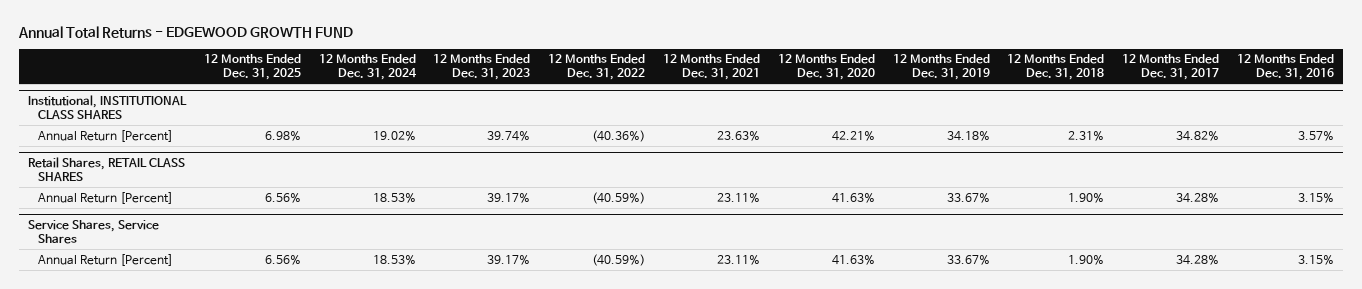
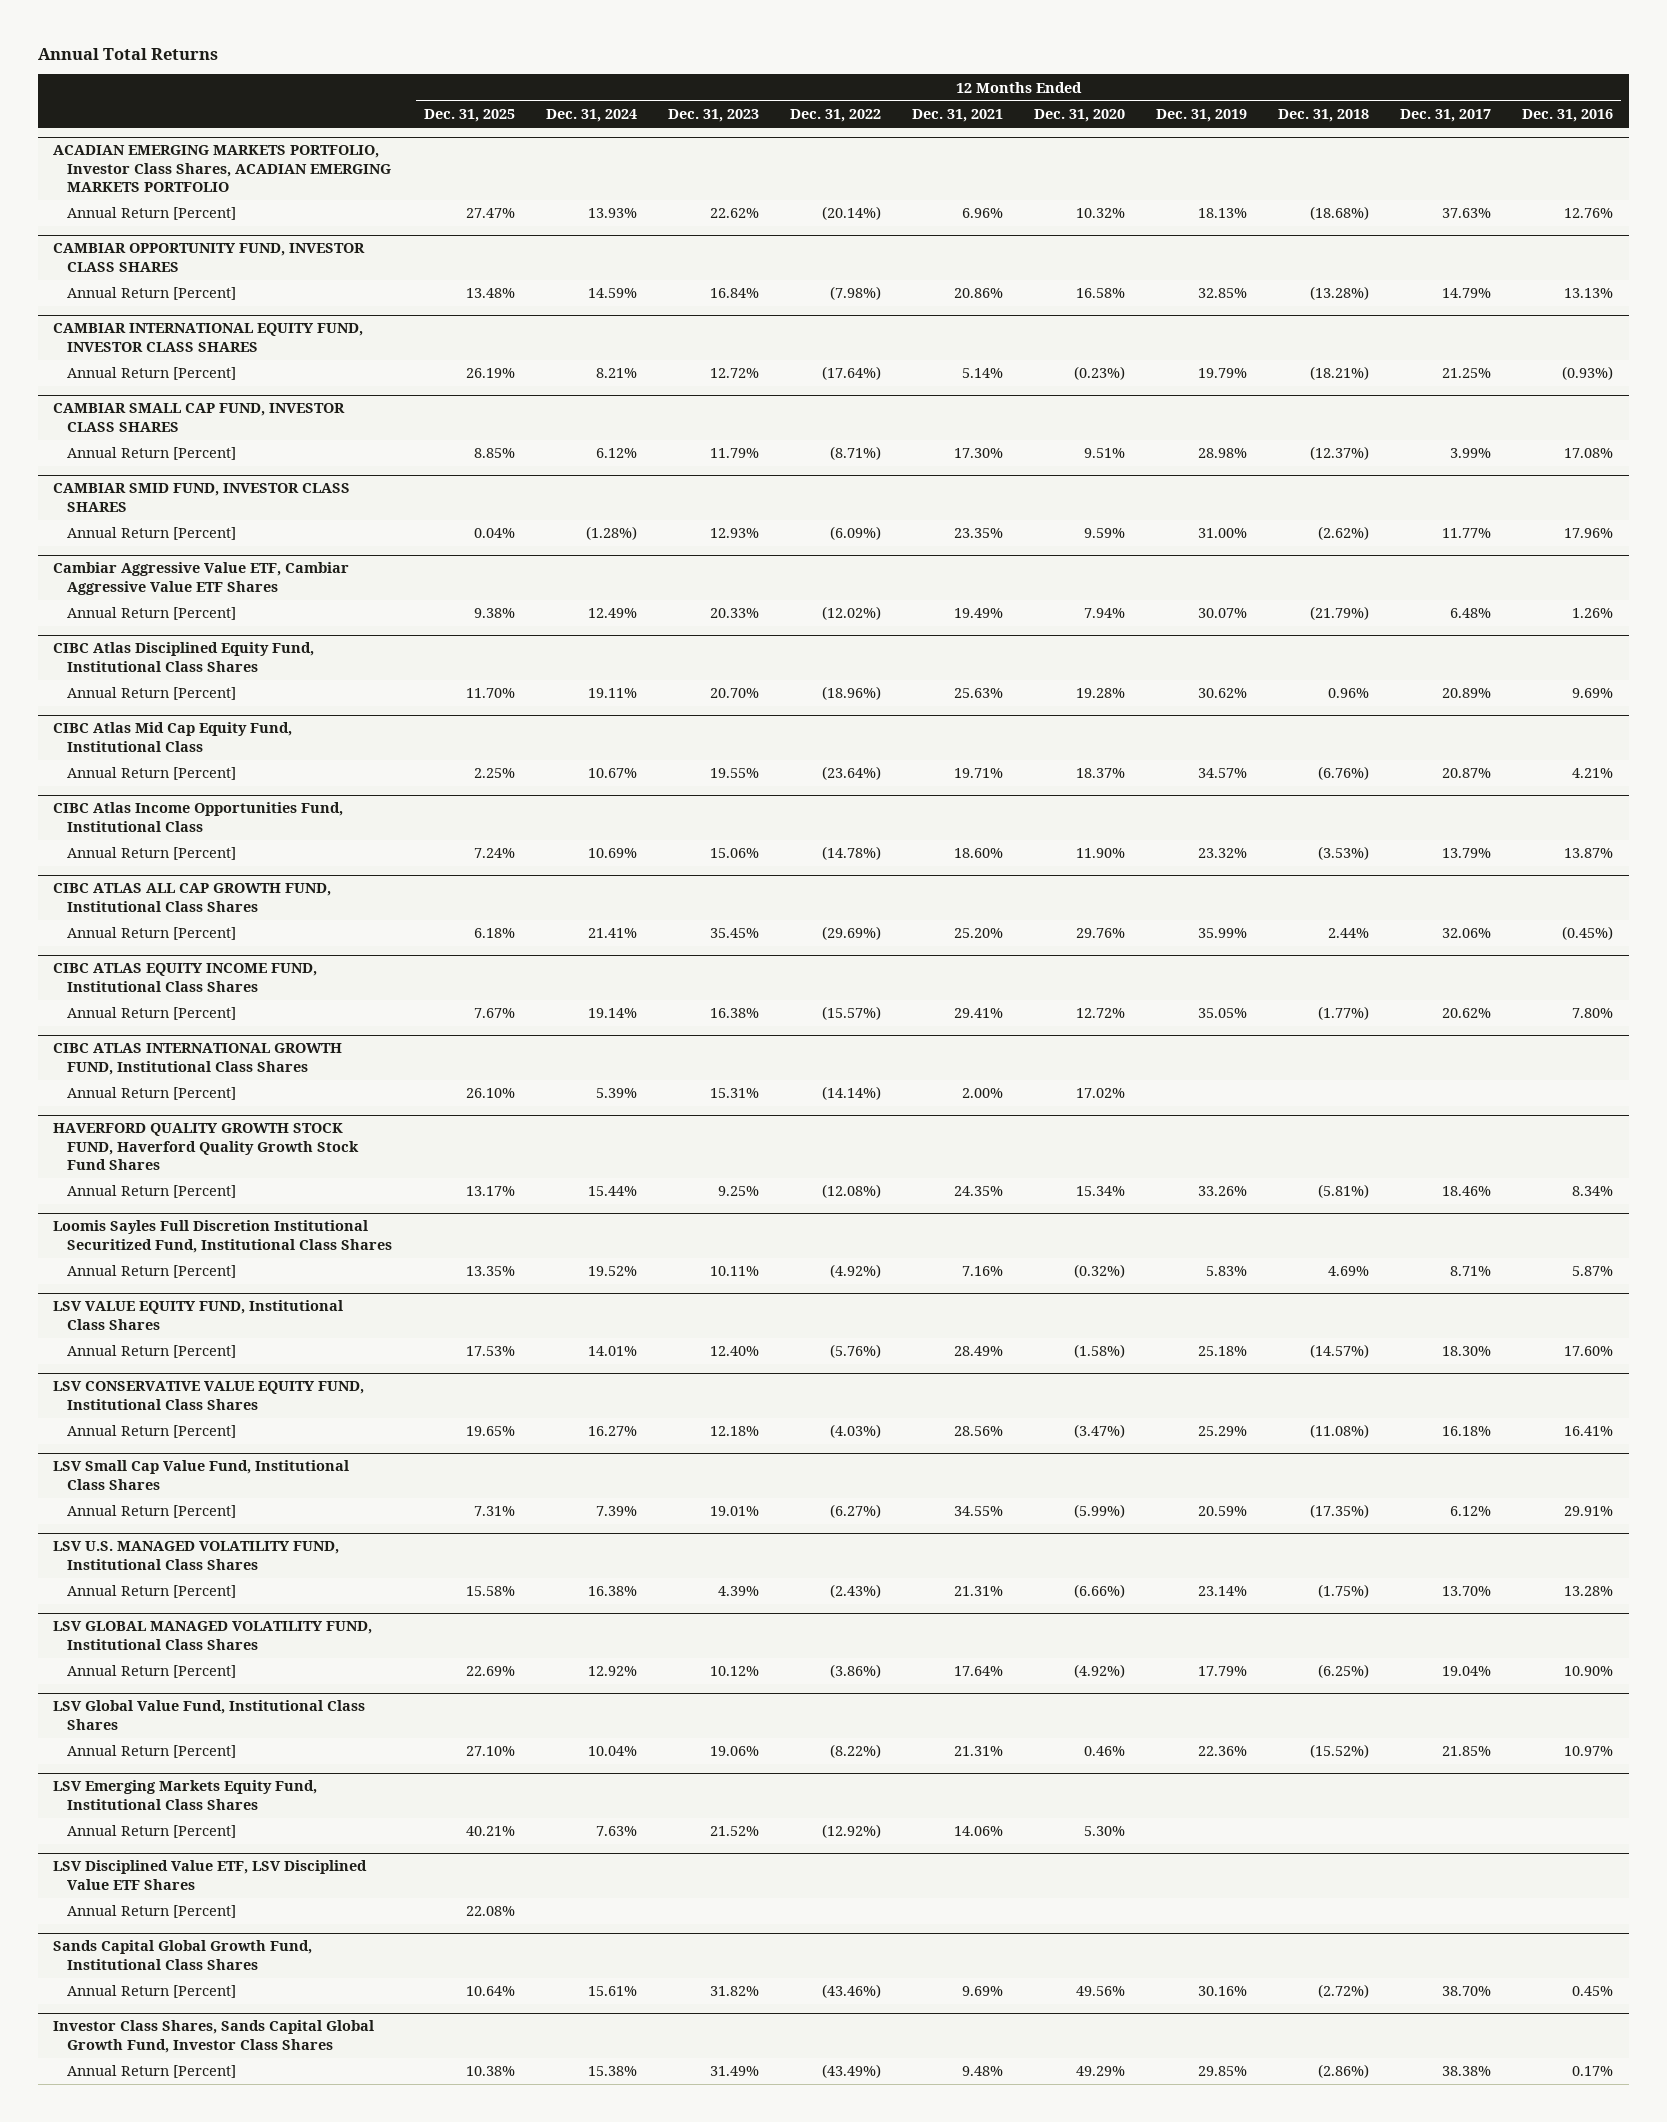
[18,26,354,39] Annual Total Returns - EDGEWOOD GROWTH FUND -> [37,48,218,61] Annual Total Returns
[28,95,188,121] Institutional, INSTITUTIONAL CLASS SHARES -> none
[28,157,186,183] Retail Shares, RETAIL CLASS SHARES -> none
[28,220,160,245] Service Shares, Service Shares -> none
none -> [53,145,392,192] ACADIAN EMERGING MARKETS PORTFOLIO, Investor Class Shares, ACADIAN EMERGING MARKETS PORTFOLIO
[264,130,301,141] 6.98% -> [465,208,515,219] 27.47%
[372,130,416,141] 19.02% -> [587,208,637,219] 13.93%
[487,130,531,141] 39.74% -> [709,208,759,219] 22.62%
[592,129,646,142] (40.36%) -> [821,206,881,221] (20.14%)
[717,130,761,141] 23.63% -> [961,208,1003,219] 6.96%
[831,130,875,141] 42.21% -> [1076,208,1126,219] 10.32%
[946,130,990,141] 34.18% -> [1198,208,1248,219] 18.13%
[1068,130,1105,141] 2.31% -> [1310,206,1370,221] (18.68%)
[1176,130,1220,141] 34.82% -> [1442,208,1492,219] 37.63%
[1297,130,1334,141] 3.57% -> [1564,208,1614,219] 12.76%
none -> [53,243,366,272] CAMBIAR OPPORTUNITY FUND, INVESTOR CLASS SHARES
[264,192,301,203] 6.56% -> [465,288,515,299] 13.48%
[372,192,416,203] 18.53% -> [587,288,637,299] 14.59%
[487,192,531,203] 39.17% -> [709,288,759,299] 16.84%
[592,191,646,204] (40.59%) -> [829,286,881,301] (7.98%)
[717,192,761,203] 23.11% -> [953,288,1003,299] 20.86%
[831,192,875,203] 41.63% -> [1076,288,1126,299] 16.58%
[946,192,990,203] 33.67% -> [1198,288,1248,299] 32.85%
[1068,192,1105,203] 1.90% -> [1310,286,1370,301] (13.28%)
[1176,192,1220,203] 34.28% -> [1442,288,1492,299] 14.79%
[1297,192,1334,203] 3.15% -> [1564,288,1614,299] 13.13%
none -> [53,323,364,352] CAMBIAR INTERNATIONAL EQUITY FUND, INVESTOR CLASS SHARES
[264,254,301,265] 6.56% -> [465,368,515,379] 26.19%
[372,254,416,265] 18.53% -> [595,368,637,379] 8.21%
[487,254,531,265] 39.17% -> [709,368,759,379] 12.72%
[592,253,646,266] (40.59%) -> [821,366,881,381] (17.64%)
[717,254,761,265] 23.11% -> [961,368,1003,379] 5.14%
[831,254,875,265] 41.63% -> [1074,366,1126,381] (0.23%)
[946,254,990,265] 33.67% -> [1198,368,1248,379] 19.79%
[1068,254,1105,265] 1.90% -> [1310,366,1370,381] (18.21%)
[1176,254,1220,265] 34.28% -> [1442,368,1492,379] 21.25%
[1297,254,1334,265] 3.15% -> [1562,366,1614,381] (0.93%)
none -> [53,403,346,432] CAMBIAR SMALL CAP FUND, INVESTOR CLASS SHARES
none -> [67,447,237,461] Annual Return [Percent]
none -> [53,483,351,512] CAMBIAR SMID FUND, INVESTOR CLASS SHARES
none -> [67,527,237,541] Annual Return [Percent]
none -> [53,562,350,595] Cambiar Aggressive Value ETF, Cambiar Aggressive Value ETF Shares
none -> [67,607,237,621] Annual Return [Percent]
none -> [53,642,315,672] CIBC Atlas Disciplined Equity Fund, Institutional Class Shares
none -> [67,687,237,701] Annual Return [Percent]
none -> [53,722,293,752] CIBC Atlas Mid Cap Equity Fund, Institutional Class
none -> [67,767,237,781] Annual Return [Percent]
none -> [53,802,344,832] CIBC Atlas Income Opportunities Fund, Institutional Class
none -> [67,847,237,861] Annual Return [Percent]
none -> [53,883,332,912] CIBC ATLAS ALL CAP GROWTH FUND, Institutional Class Shares
none -> [67,927,237,941] Annual Return [Percent]
none -> [53,963,318,992] CIBC ATLAS EQUITY INCOME FUND, Institutional Class Shares
none -> [67,1007,237,1021] Annual Return [Percent]
none -> [53,1043,343,1075] CIBC ATLAS INTERNATIONAL GROWTH FUND, Institutional Class Shares
none -> [67,1087,237,1101] Annual Return [Percent]
none -> [53,1123,360,1170] HAVERFORD QUALITY GROWTH STOCK FUND, Haverford Quality Growth Stock Fund Shares
none -> [67,1185,237,1199] Annual Return [Percent]
none -> [53,1220,393,1253] Loomis Sayles Full Discretion Institutional Securitized Fund, Institutional Class Shares
none -> [67,1265,237,1279] Annual Return [Percent]
none -> [53,1300,344,1330] LSV VALUE EQUITY FUND, Institutional Class Shares
none -> [67,1345,237,1359] Annual Return [Percent]
none -> [53,1381,365,1410] LSV CONSERVATIVE VALUE EQUITY FUND, Institutional Class Shares
none -> [67,1425,237,1439] Annual Return [Percent]
none -> [53,1460,350,1490] LSV Small Cap Value Fund, Institutional Class Shares
none -> [67,1505,237,1519] Annual Return [Percent]
none -> [53,1541,340,1570] LSV U.S. MANAGED VOLATILITY FUND, Institutional Class Shares
none -> [67,1585,237,1599] Annual Return [Percent]
none -> [53,1621,373,1650] LSV GLOBAL MANAGED VOLATILITY FUND, Institutional Class Shares
none -> [67,1665,237,1679] Annual Return [Percent]
none -> [53,1700,366,1730] LSV Global Value Fund, Institutional Class Shares
none -> [67,1745,237,1759] Annual Return [Percent]
none -> [53,1780,318,1810] LSV Emerging Markets Equity Fund, Institutional Class Shares
none -> [67,1825,237,1839] Annual Return [Percent]
none -> [53,1860,368,1890] LSV Disciplined Value ETF, LSV Disciplined Value ETF Shares
none -> [67,1905,237,1919] Annual Return [Percent]
none -> [53,1940,313,1970] Sands Capital Global Growth Fund, Institutional Class Shares
none -> [67,1985,237,1999] Annual Return [Percent]
none -> [53,2020,375,2053] Investor Class Shares, Sands Capital Global Growth Fund, Investor Class Shares
none -> [67,2065,237,2079] Annual Return [Percent]

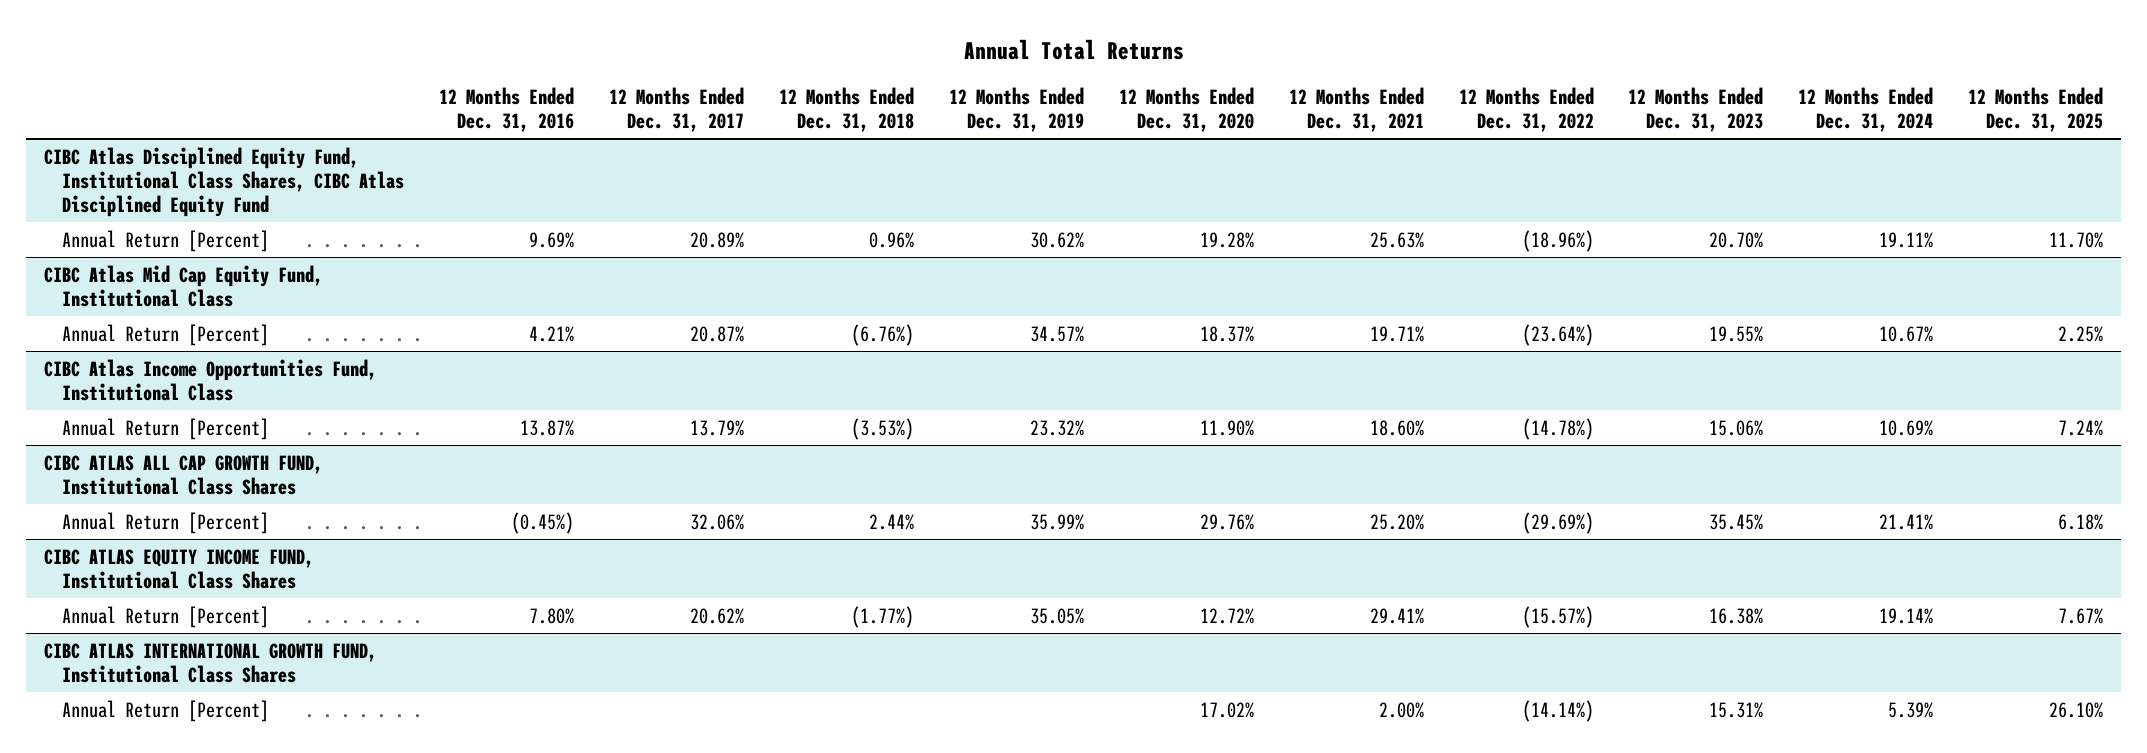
[53,145,392,192] ACADIAN EMERGING MARKETS PORTFOLIO, Investor Class Shares, ACADIAN EMERGING MARKETS PORTFOLIO -> none
[67,207,237,221] Annual Return [Percent] -> none
[53,243,366,272] CAMBIAR OPPORTUNITY FUND, INVESTOR CLASS SHARES -> none
[67,287,237,301] Annual Return [Percent] -> none
[53,323,364,352] CAMBIAR INTERNATIONAL EQUITY FUND, INVESTOR CLASS SHARES -> none
[67,367,237,381] Annual Return [Percent] -> none
[53,403,346,432] CAMBIAR SMALL CAP FUND, INVESTOR CLASS SHARES -> none
[67,447,237,461] Annual Return [Percent] -> none
[53,483,351,512] CAMBIAR SMID FUND, INVESTOR CLASS SHARES -> none
[67,527,237,541] Annual Return [Percent] -> none
[53,562,350,595] Cambiar Aggressive Value ETF, Cambiar Aggressive Value ETF Shares -> none
[67,607,237,621] Annual Return [Percent] -> none
[53,642,315,672] CIBC Atlas Disciplined Equity Fund, Institutional Class Shares -> [43,146,405,218] CIBC Atlas Disciplined Equity Fund, Institutional Class Shares, CIBC Atlas Disciplined Equity Fund
[53,1123,360,1170] HAVERFORD QUALITY GROWTH STOCK FUND, Haverford Quality Growth Stock Fund Shares -> none
[67,1185,237,1199] Annual Return [Percent] -> none
[53,1220,393,1253] Loomis Sayles Full Discretion Institutional Securitized Fund, Institutional Class Shares -> none
[67,1265,237,1279] Annual Return [Percent] -> none
[53,1300,344,1330] LSV VALUE EQUITY FUND, Institutional Class Shares -> none
[67,1345,237,1359] Annual Return [Percent] -> none
[53,1381,365,1410] LSV CONSERVATIVE VALUE EQUITY FUND, Institutional Class Shares -> none
[67,1425,237,1439] Annual Return [Percent] -> none
[53,1460,350,1490] LSV Small Cap Value Fund, Institutional Class Shares -> none
[67,1505,237,1519] Annual Return [Percent] -> none
[53,1541,340,1570] LSV U.S. MANAGED VOLATILITY FUND, Institutional Class Shares -> none
[67,1585,237,1599] Annual Return [Percent] -> none
[53,1621,373,1650] LSV GLOBAL MANAGED VOLATILITY FUND, Institutional Class Shares -> none
[67,1665,237,1679] Annual Return [Percent] -> none
[53,1700,366,1730] LSV Global Value Fund, Institutional Class Shares -> none
[67,1745,237,1759] Annual Return [Percent] -> none
[53,1780,318,1810] LSV Emerging Markets Equity Fund, Institutional Class Shares -> none
[67,1825,237,1839] Annual Return [Percent] -> none
[53,1860,368,1890] LSV Disciplined Value ETF, LSV Disciplined Value ETF Shares -> none
[67,1905,237,1919] Annual Return [Percent] -> none
[53,1940,313,1970] Sands Capital Global Growth Fund, Institutional Class Shares -> none
[67,1985,237,1999] Annual Return [Percent] -> none
[53,2020,375,2053] Investor Class Shares, Sands Capital Global Growth Fund, Investor Class Shares -> none
[67,2065,237,2079] Annual Return [Percent] -> none

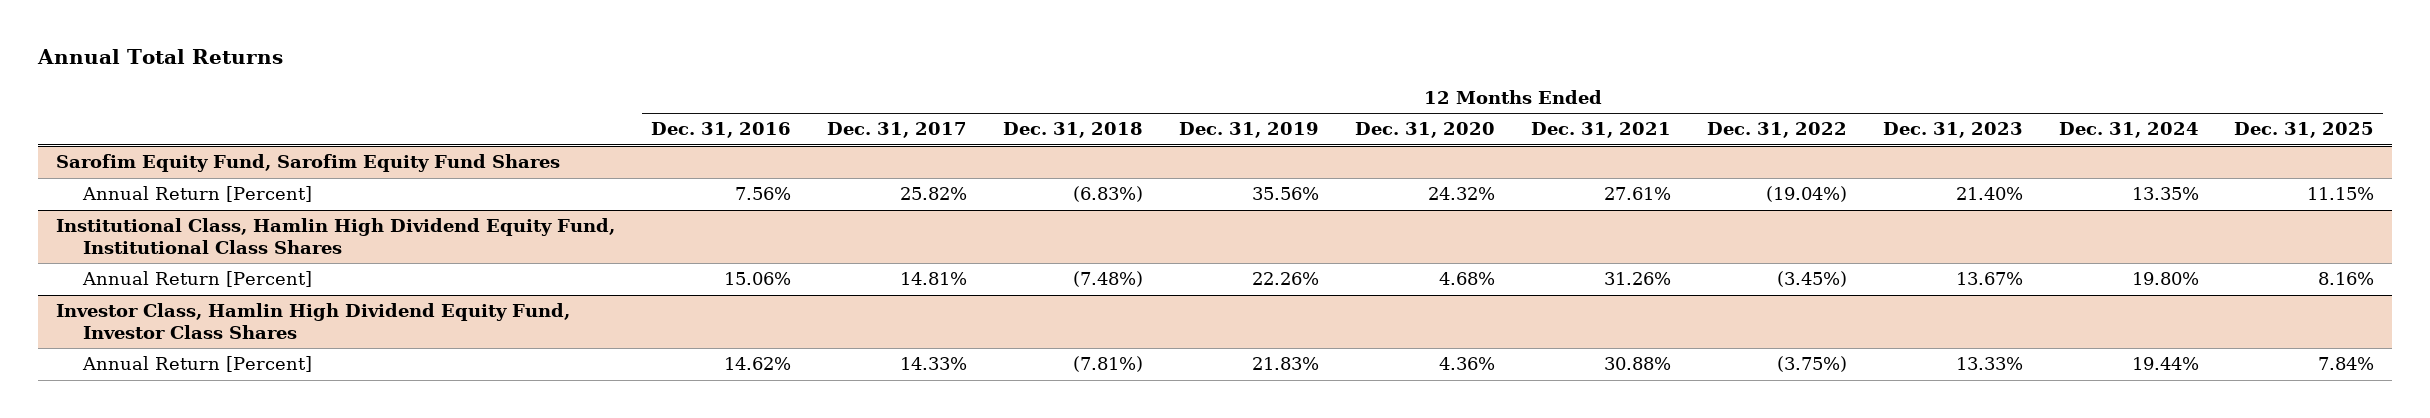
[43,146,405,218] CIBC Atlas Disciplined Equity Fund, Institutional Class Shares, CIBC Atlas Disciplined Equity Fund -> none
[43,264,323,307] CIBC Atlas Mid Cap Equity Fund, Institutional Class -> none
[43,358,377,401] CIBC Atlas Income Opportunities Fund, Institutional Class -> none
[43,454,323,495] CIBC ATLAS ALL CAP GROWTH FUND, Institutional Class Shares -> none
[62,511,270,534] Annual Return [Percent] -> none
[43,548,314,589] CIBC ATLAS EQUITY INCOME FUND, Institutional Class Shares -> none
[62,605,270,628] Annual Return [Percent] -> none
[43,642,377,683] CIBC ATLAS INTERNATIONAL GROWTH FUND, Institutional Class Shares -> none
[62,699,270,722] Annual Return [Percent] -> none
none -> [55,154,560,173] Sarofim Equity Fund, Sarofim Equity Fund Shares
[529,231,575,248] 9.69% -> [734,187,791,201] 7.56%
[690,231,745,248] 20.89% -> [899,187,967,201] 25.82%
[868,231,914,248] 0.96% -> [1072,186,1143,203] (6.83%)
[1029,231,1084,248] 30.62% -> [1251,187,1319,201] 35.56%
[1199,231,1254,248] 19.28% -> [1427,187,1495,201] 24.32%
[1369,231,1424,248] 25.63% -> [1603,187,1671,201] 27.61%
[1521,229,1594,252] (18.96%) -> [1765,186,1847,203] (19.04%)
[1709,231,1764,248] 20.70% -> [1955,187,2023,201] 21.40%
[1879,231,1934,248] 19.11% -> [2131,187,2199,201] 13.35%
[2049,231,2104,248] 11.70% -> [2307,187,2375,201] 11.15%
none -> [55,218,615,254] Institutional Class, Hamlin High Dividend Equity Fund, Institutional Class Shares
[529,325,575,342] 4.21% -> [723,272,791,286] 15.06%
[690,325,745,342] 20.87% -> [899,272,967,286] 14.81%
[850,323,914,346] (6.76%) -> [1072,271,1143,288] (7.48%)
[1029,325,1084,342] 34.57% -> [1251,272,1319,286] 22.26%
[1199,325,1254,342] 18.37% -> [1438,272,1495,286] 4.68%
[1369,325,1424,342] 19.71% -> [1603,272,1671,286] 31.26%
[1521,323,1594,346] (23.64%) -> [1776,271,1847,288] (3.45%)
[1709,325,1764,342] 19.55% -> [1955,272,2023,286] 13.67%
[1879,325,1934,342] 10.67% -> [2131,272,2199,286] 19.80%
[2058,325,2104,342] 2.25% -> [2318,272,2375,286] 8.16%
none -> [55,303,570,339] Investor Class, Hamlin High Dividend Equity Fund, Investor Class Shares
[520,419,575,436] 13.87% -> [723,357,791,371] 14.62%
[690,419,745,436] 13.79% -> [899,357,967,371] 14.33%
[850,417,914,440] (3.53%) -> [1072,356,1143,373] (7.81%)
[1029,419,1084,436] 23.32% -> [1251,357,1319,371] 21.83%
[1199,419,1254,436] 11.90% -> [1438,357,1495,371] 4.36%
[1369,419,1424,436] 18.60% -> [1603,357,1671,371] 30.88%
[1521,417,1594,440] (14.78%) -> [1776,356,1847,373] (3.75%)
[1709,419,1764,436] 15.06% -> [1955,357,2023,371] 13.33%
[1879,419,1934,436] 10.69% -> [2131,357,2199,371] 19.44%
[2058,419,2104,436] 7.24% -> [2318,357,2375,371] 7.84%

